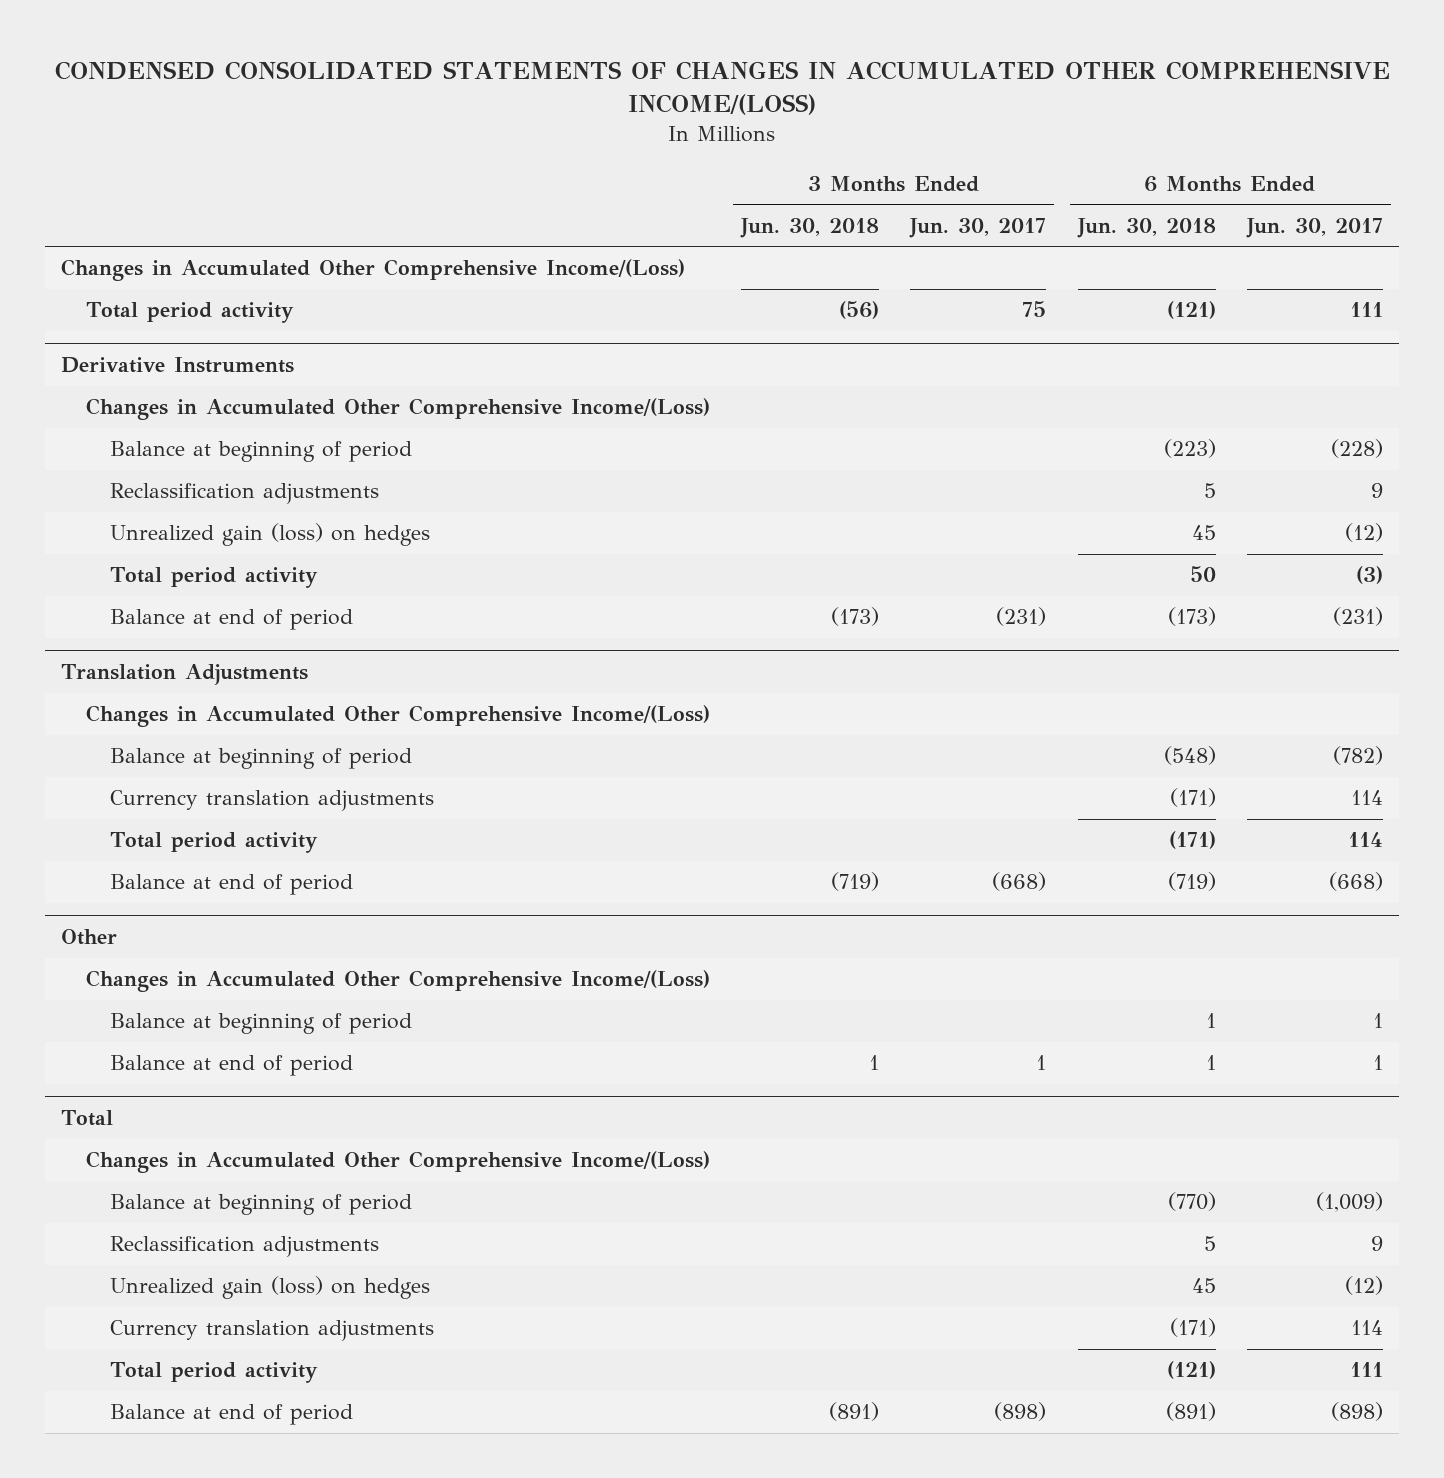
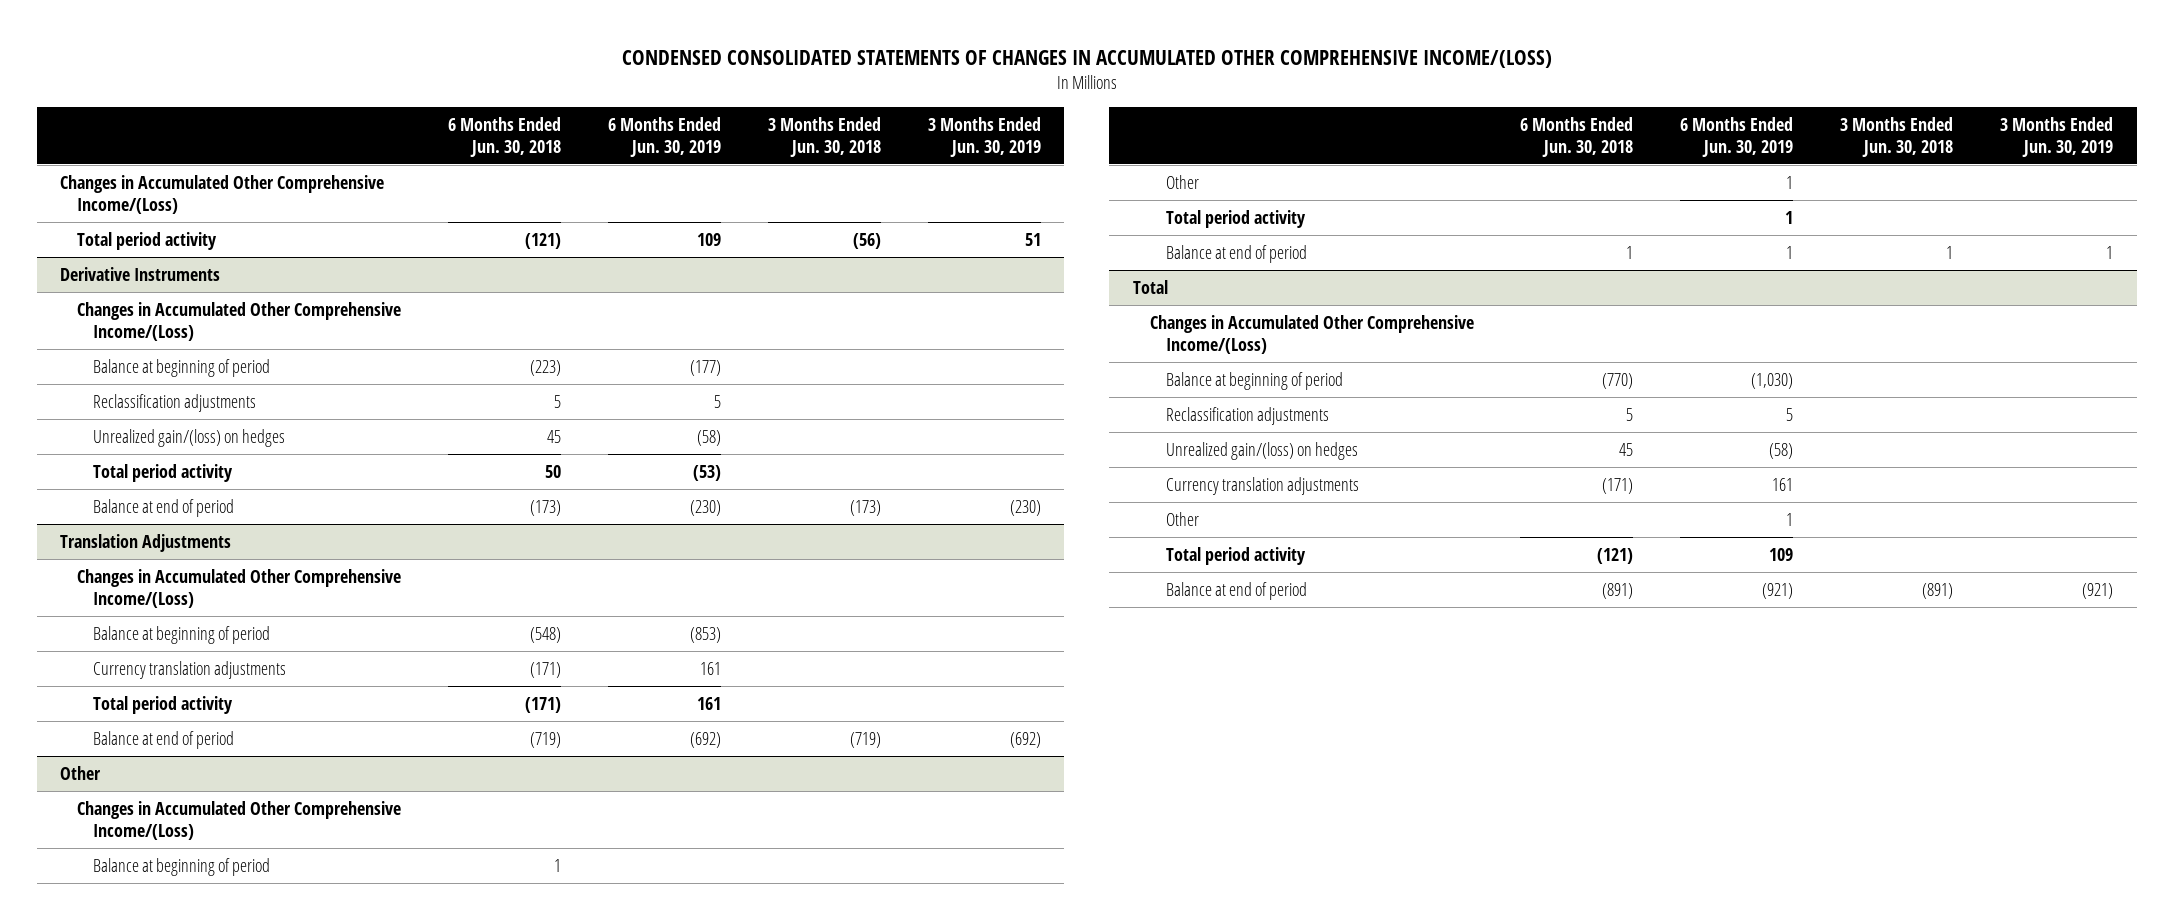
[909,217,1047,238] Jun. 30, 2017 -> none
[1246,217,1384,238] Jun. 30, 2017 -> none
none -> [607,117,721,157] 6 Months Ended Jun. 30, 2019
none -> [927,117,1041,157] 3 Months Ended Jun. 30, 2019
[110,523,431,547] Unrealized gain (loss) on hedges -> [93,428,286,447] Unrealized gain/(loss) on hedges
none -> [1166,174,1200,189] Other
none -> [1166,209,1307,228] Total period activity
[110,1276,431,1300] Unrealized gain (loss) on hedges -> [1166,441,1359,460] Unrealized gain/(loss) on hedges
none -> [1166,511,1200,526] Other

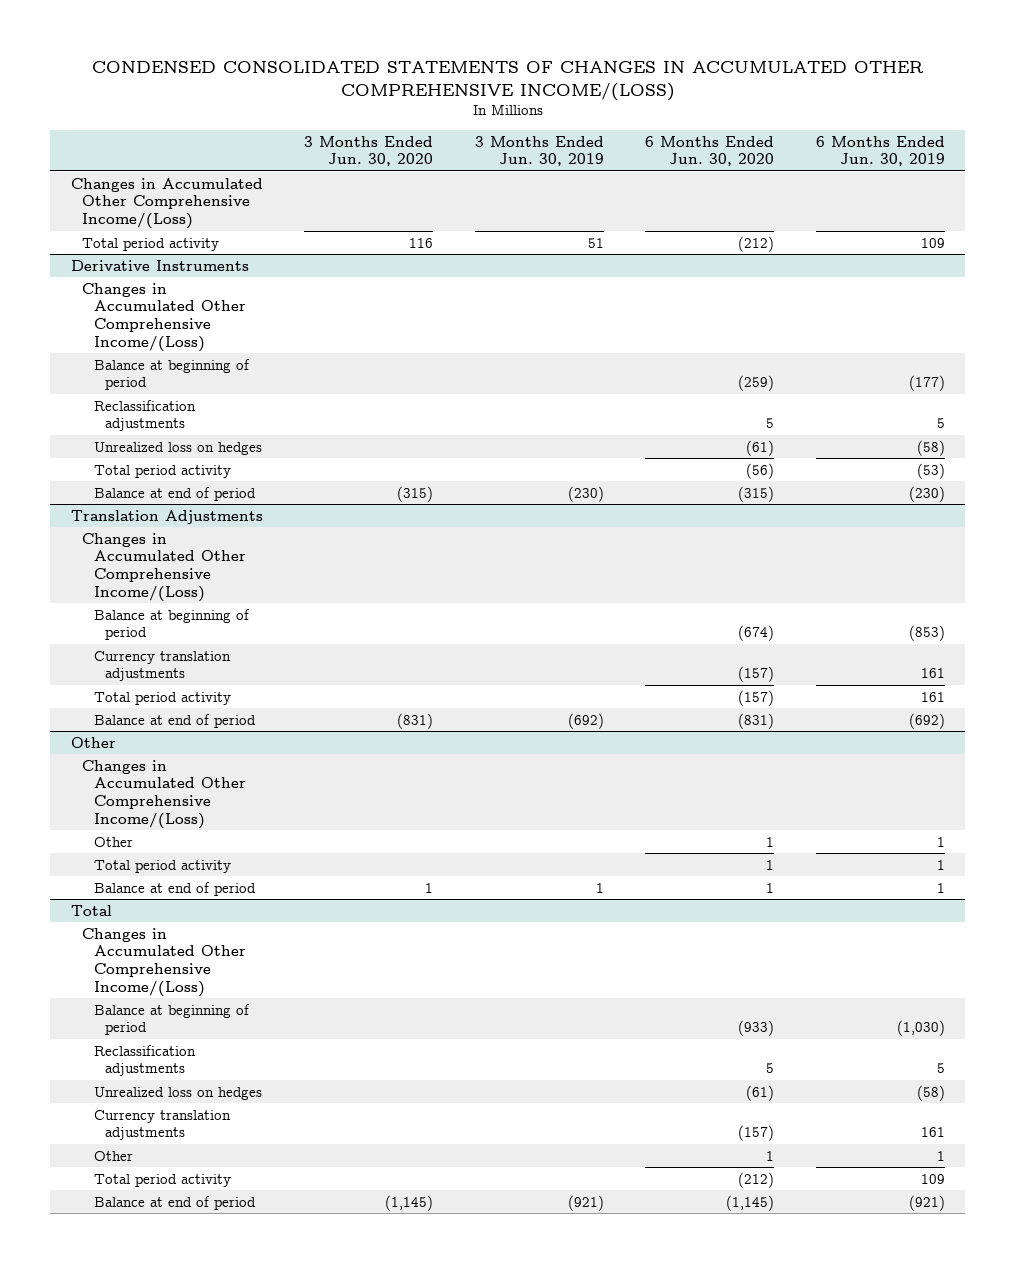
[447,117,561,157] 6 Months Ended Jun. 30, 2018 -> none
[767,117,881,157] 3 Months Ended Jun. 30, 2018 -> none
none -> [304,135,434,167] 3 Months Ended Jun. 30, 2020
none -> [645,135,775,167] 6 Months Ended Jun. 30, 2020
[93,428,286,447] Unrealized gain/(loss) on hedges -> [93,441,262,455] Unrealized loss on hedges
[93,857,271,876] Balance at beginning of period -> none
[1166,441,1359,460] Unrealized gain/(loss) on hedges -> [93,1086,262,1100] Unrealized loss on hedges

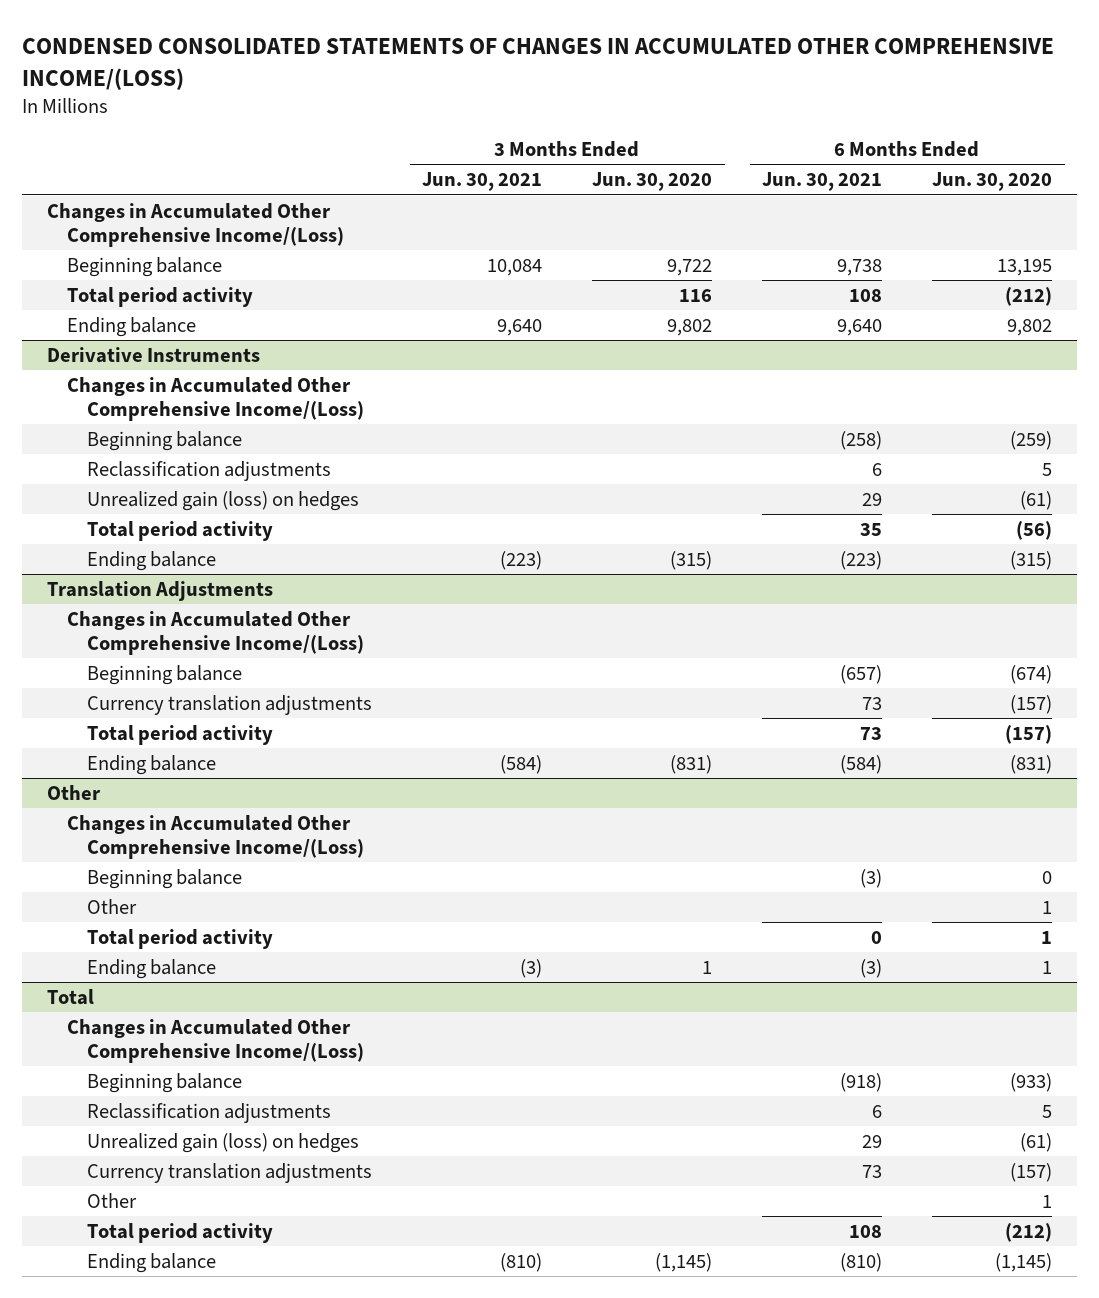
[474,135,604,167] 3 Months Ended Jun. 30, 2019 -> none
[815,135,945,167] 6 Months Ended Jun. 30, 2019 -> none
none -> [422,172,543,192] Jun. 30, 2021
none -> [762,172,883,192] Jun. 30, 2021
none -> [67,256,223,277] Beginning balance
none -> [67,316,197,337] Ending balance
[93,358,250,391] Balance at beginning of period -> [87,430,243,451] Beginning balance
[93,441,262,455] Unrealized loss on hedges -> [87,490,360,511] Unrealized gain (loss) on hedges
[93,486,256,501] Balance at end of period -> [87,550,217,571] Ending balance
[93,608,250,641] Balance at beginning of period -> [87,664,243,685] Beginning balance
[93,713,256,728] Balance at end of period -> [87,754,217,775] Ending balance
none -> [87,868,243,889] Beginning balance
[93,881,256,896] Balance at end of period -> none
none -> [87,958,217,979] Ending balance
[93,1003,250,1036] Balance at beginning of period -> [87,1072,243,1093] Beginning balance
[93,1086,262,1100] Unrealized loss on hedges -> [87,1132,360,1153] Unrealized gain (loss) on hedges
[93,1195,256,1210] Balance at end of period -> [87,1252,217,1273] Ending balance

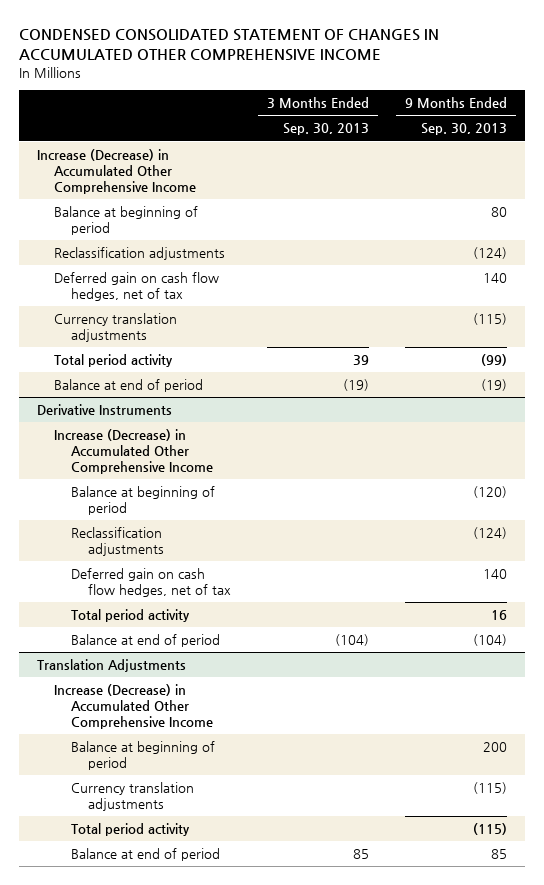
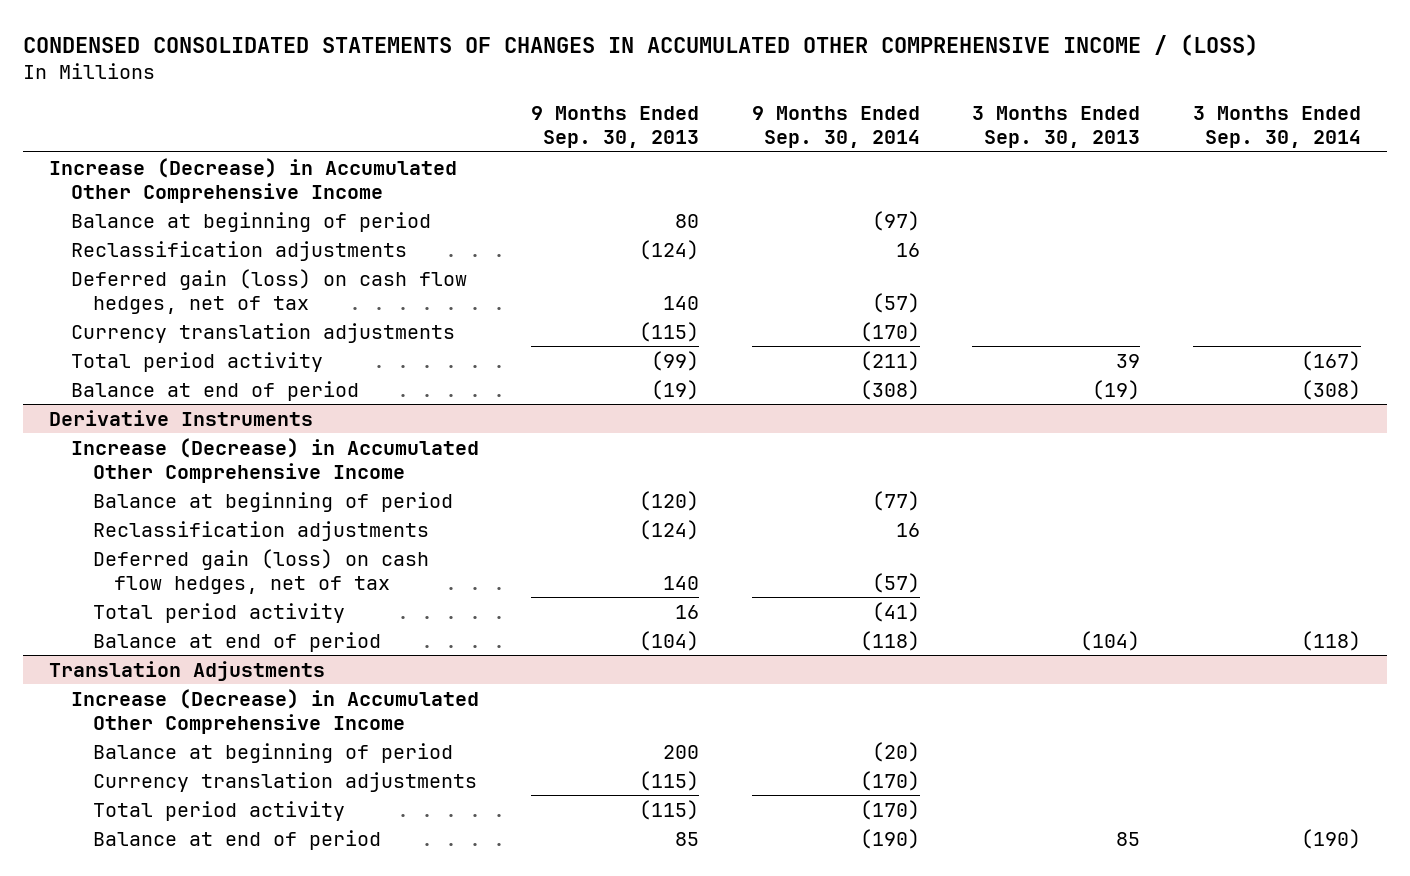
[19,29,440,62] CONDENSED CONSOLIDATED STATEMENT OF CHANGES IN ACCUMULATED OTHER COMPREHENSIVE INCOME -> [22,33,1258,56] CONDENSED CONSOLIDATED STATEMENTS OF CHANGES IN ACCUMULATED OTHER COMPREHENSIVE INCOME / (LOSS)
none -> [751,105,920,148] 9 Months Ended Sep. 30, 2014
none -> [1192,105,1361,148] 3 Months Ended Sep. 30, 2014
[54,272,220,301] Deferred gain on cash flow hedges, net of tax -> [70,268,467,314] Deferred gain (loss) on cash flow hedges, net of tax
[71,568,232,597] Deferred gain on cash flow hedges, net of tax -> [92,548,429,594] Deferred gain (loss) on cash flow hedges, net of tax

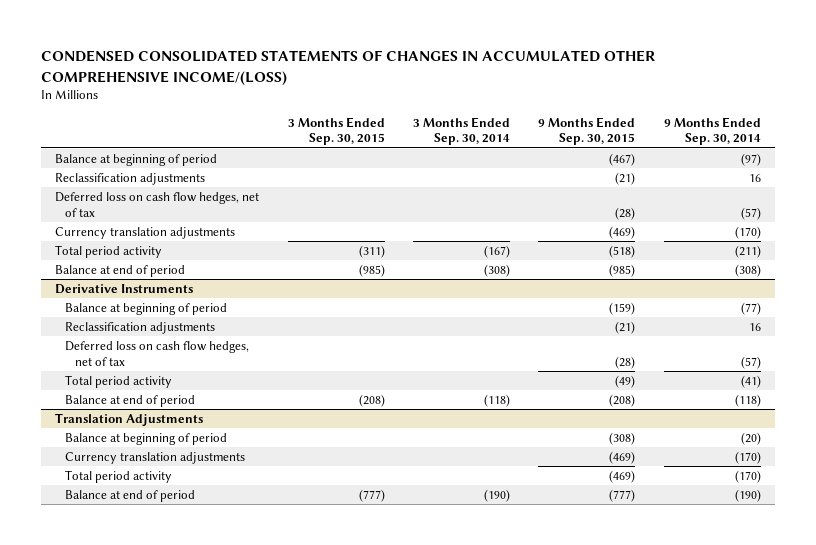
[22,33,1258,56] CONDENSED CONSOLIDATED STATEMENTS OF CHANGES IN ACCUMULATED OTHER COMPREHENSIVE INCOME / (LOSS) -> [40,50,655,86] CONDENSED CONSOLIDATED STATEMENTS OF CHANGES IN ACCUMULATED OTHER COMPREHENSIVE INCOME/(LOSS)
[531,105,700,148] 9 Months Ended Sep. 30, 2013 -> none
[972,105,1141,148] 3 Months Ended Sep. 30, 2013 -> none
none -> [287,116,385,146] 3 Months Ended Sep. 30, 2015
none -> [538,116,636,146] 9 Months Ended Sep. 30, 2015
[49,157,458,203] Increase (Decrease) in Accumulated Other Comprehensive Income -> none
[70,268,467,314] Deferred gain (loss) on cash flow hedges, net of tax -> [55,191,260,217] Deferred loss on cash flow hedges, net of tax
[70,437,479,483] Increase (Decrease) in Accumulated Other Comprehensive Income -> none
[92,548,429,594] Deferred gain (loss) on cash flow hedges, net of tax -> [65,340,250,366] Deferred loss on cash flow hedges, net of tax
[70,688,479,734] Increase (Decrease) in Accumulated Other Comprehensive Income -> none

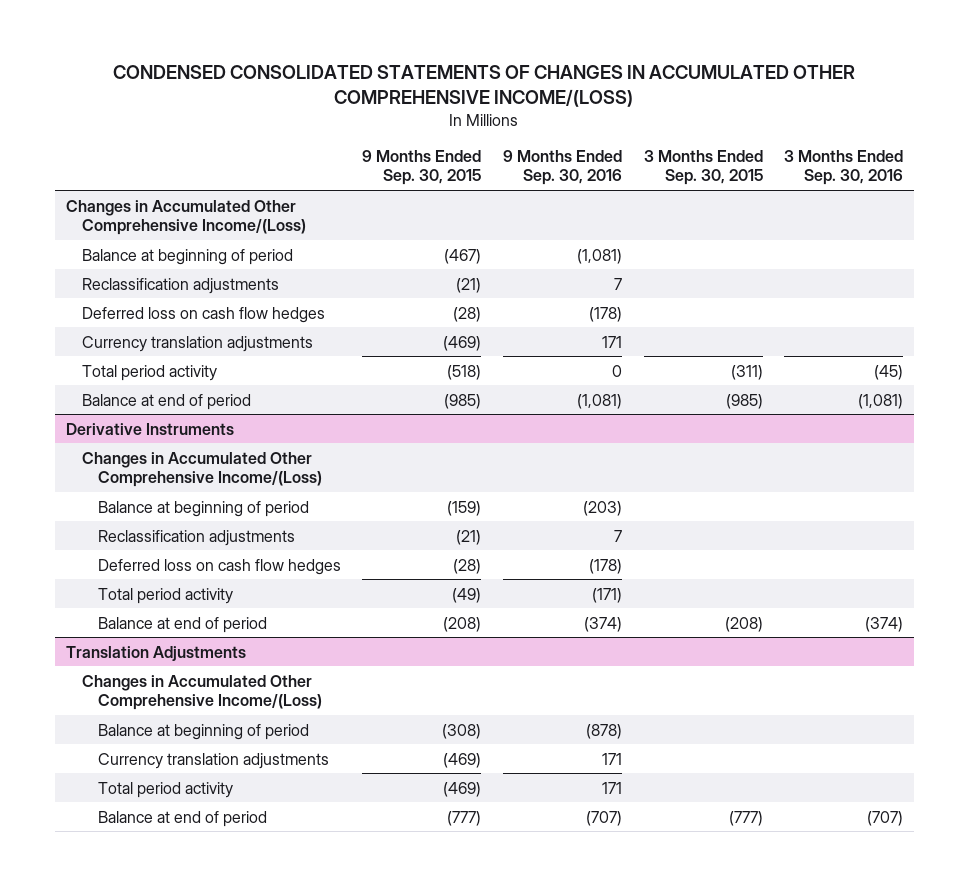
[412,116,510,146] 3 Months Ended Sep. 30, 2014 -> none
[663,116,761,146] 9 Months Ended Sep. 30, 2014 -> none
none -> [503,150,623,186] 9 Months Ended Sep. 30, 2016
none -> [784,150,904,186] 3 Months Ended Sep. 30, 2016
none -> [65,199,306,235] Changes in Accumulated Other Comprehensive Income/(Loss)
[55,191,260,217] Deferred loss on cash flow hedges, net of tax -> [81,306,325,323] Deferred loss on cash flow hedges
none -> [81,451,322,487] Changes in Accumulated Other Comprehensive Income/(Loss)
[65,340,250,366] Deferred loss on cash flow hedges, net of tax -> [97,558,341,575] Deferred loss on cash flow hedges
none -> [81,674,322,710] Changes in Accumulated Other Comprehensive Income/(Loss)

